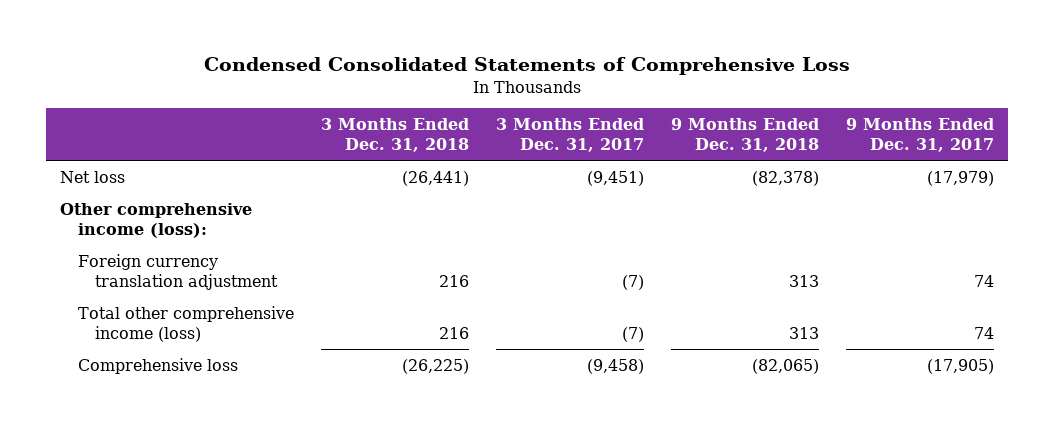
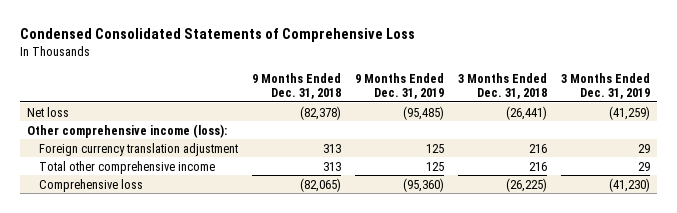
[495,118,644,153] 3 Months Ended Dec. 31, 2017 -> none
[846,118,995,153] 9 Months Ended Dec. 31, 2017 -> none
none -> [355,72,445,100] 9 Months Ended Dec. 31, 2019
none -> [561,72,651,100] 3 Months Ended Dec. 31, 2019
[77,305,294,342] Total other comprehensive income (loss) -> [38,160,215,174] Total other comprehensive income

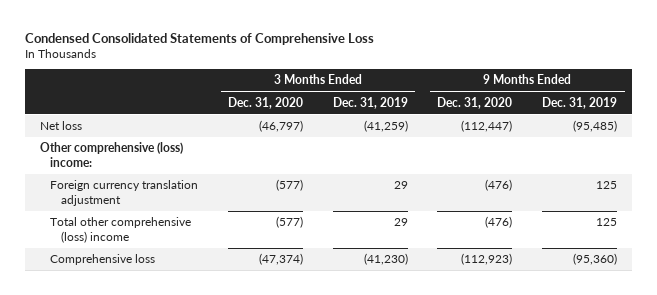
[252,72,342,100] 9 Months Ended Dec. 31, 2018 -> none
[458,72,548,100] 3 Months Ended Dec. 31, 2018 -> none
none -> [227,96,303,109] Dec. 31, 2020
none -> [437,96,513,109] Dec. 31, 2020
[27,123,228,138] Other comprehensive income (loss): -> [39,142,183,167] Other comprehensive (loss) income:
[38,160,215,174] Total other comprehensive income -> [50,217,192,243] Total other comprehensive (loss) income

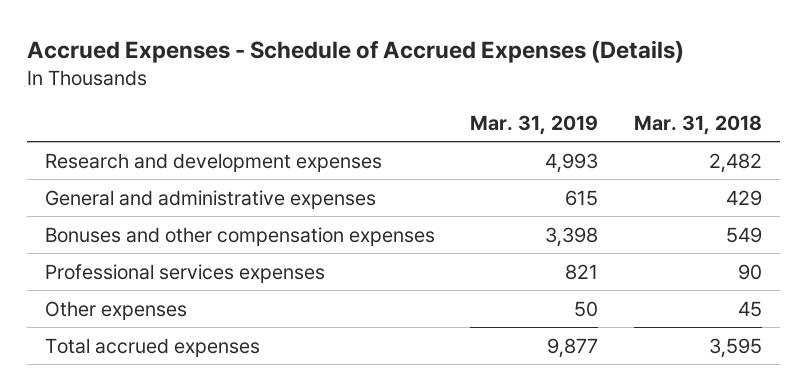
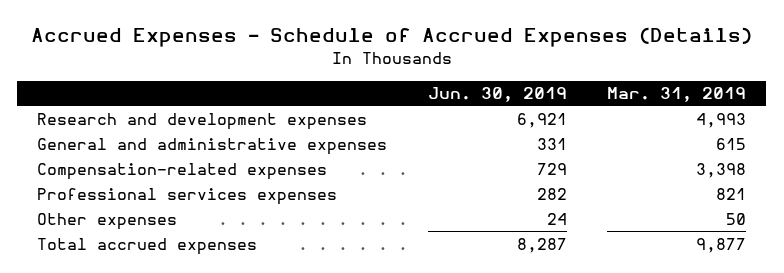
[634,115,763,136] Mar. 31, 2018 -> none
none -> [427,87,567,103] Jun. 30, 2019
[44,226,435,246] Bonuses and other compensation expenses -> [37,162,328,180] Compensation-related expenses

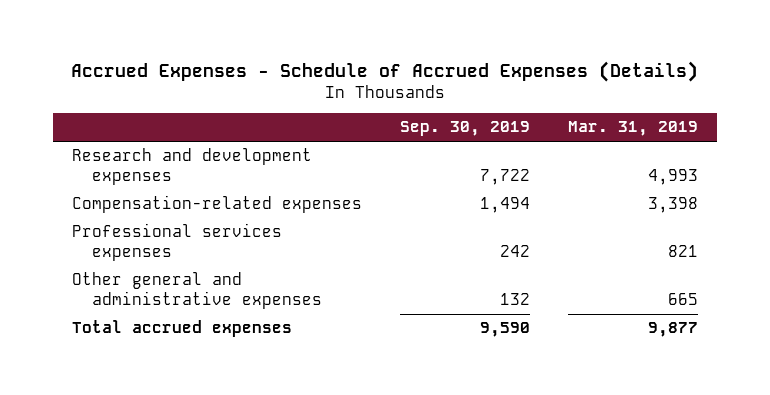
[427,87,567,103] Jun. 30, 2019 -> none
none -> [399,121,530,137] Sep. 30, 2019
[37,137,388,155] General and administrative expenses -> none
[37,212,178,230] Other expenses -> none
none -> [71,272,323,310] Other general and administrative expenses

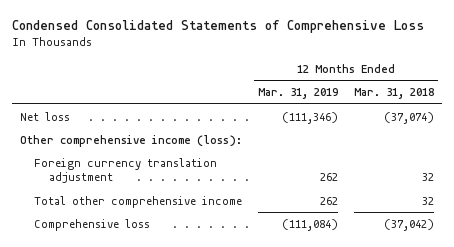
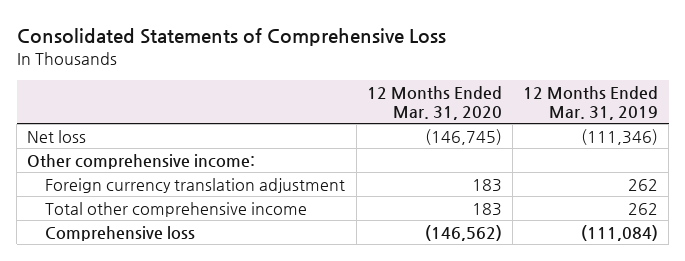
[11,19,424,33] Condensed Consolidated Statements of Comprehensive Loss -> [16,27,446,46] Consolidated Statements of Comprehensive Loss
[353,88,434,100] Mar. 31, 2018 -> none
none -> [366,85,502,120] 12 Months Ended Mar. 31, 2020
[19,134,242,147] Other comprehensive income (loss): -> [27,153,256,169] Other comprehensive income:

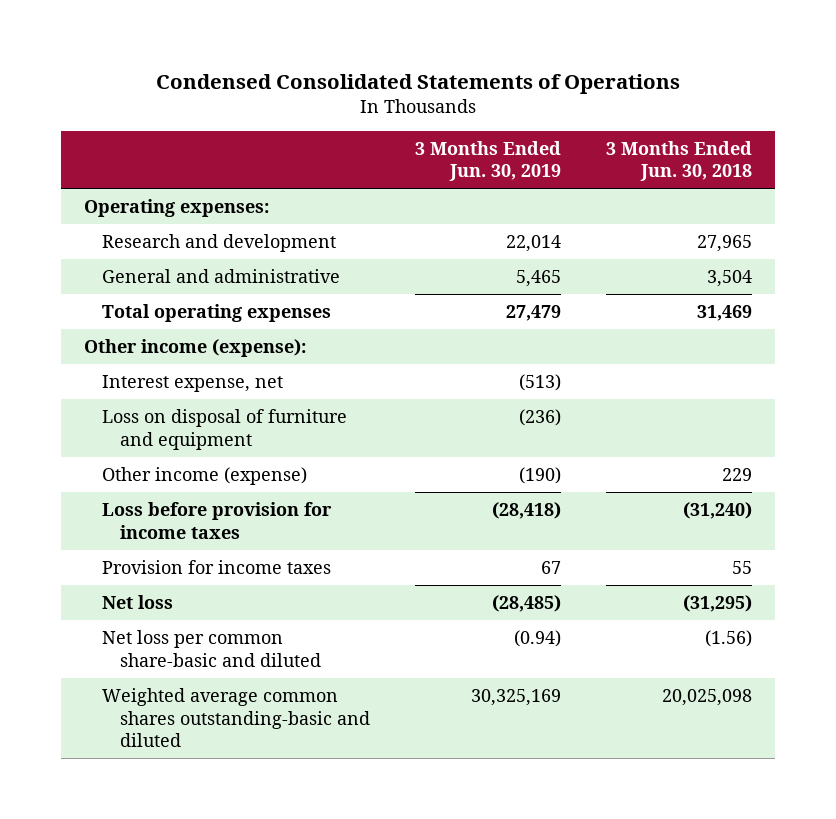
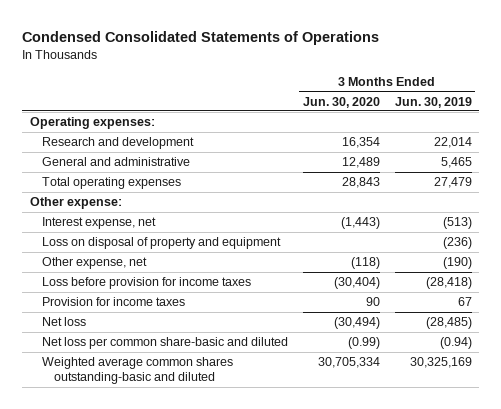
[606,140,753,182] 3 Months Ended Jun. 30, 2018 -> none
none -> [302,96,380,108] Jun. 30, 2020
[83,338,306,357] Other income (expense): -> [29,197,122,210] Other expense:
[102,408,348,450] Loss on disposal of furniture and equipment -> [41,237,281,250] Loss on disposal of property and equipment
[102,466,308,485] Other income (expense) -> [41,257,147,270] Other expense, net

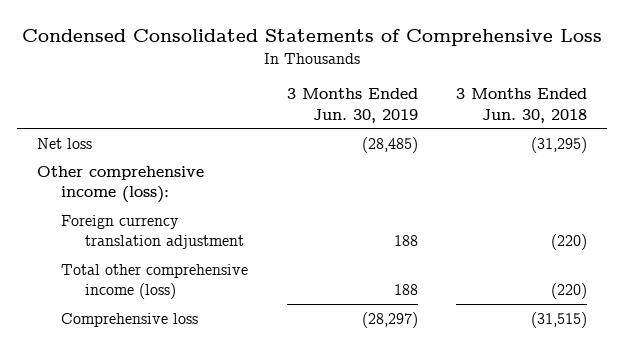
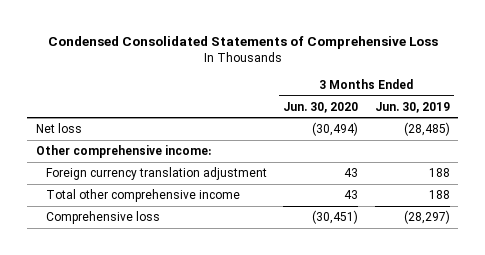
[456,88,588,123] 3 Months Ended Jun. 30, 2018 -> none
none -> [283,101,359,113] Jun. 30, 2020
[36,165,204,204] Other comprehensive income (loss): -> [35,145,211,159] Other comprehensive income:
[61,263,249,300] Total other comprehensive income (loss) -> [45,189,240,203] Total other comprehensive income

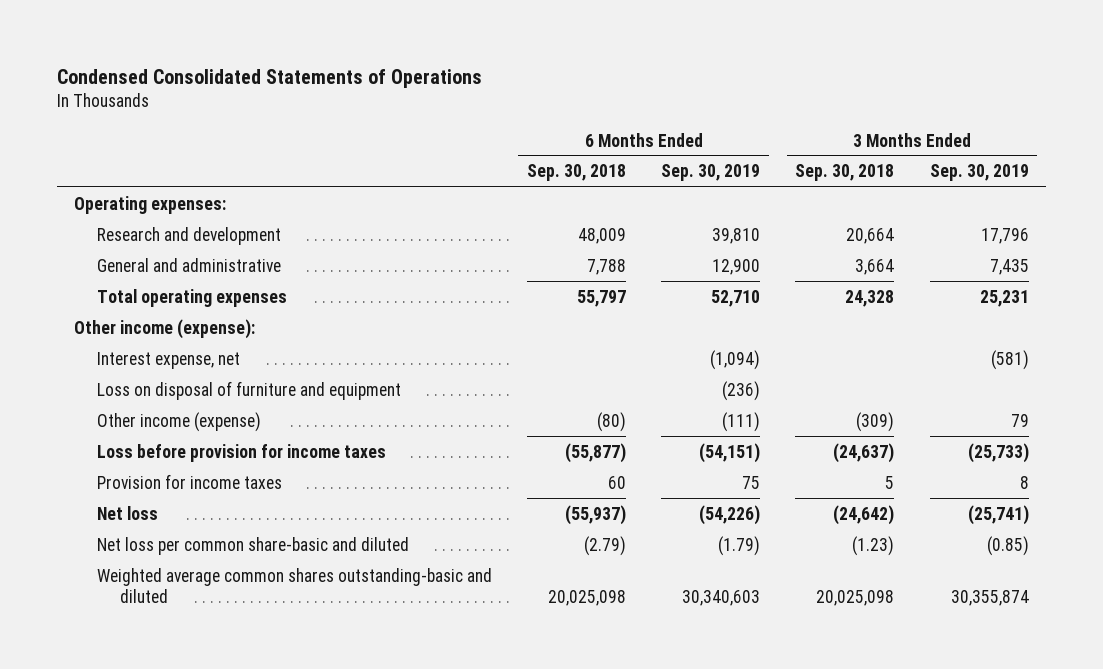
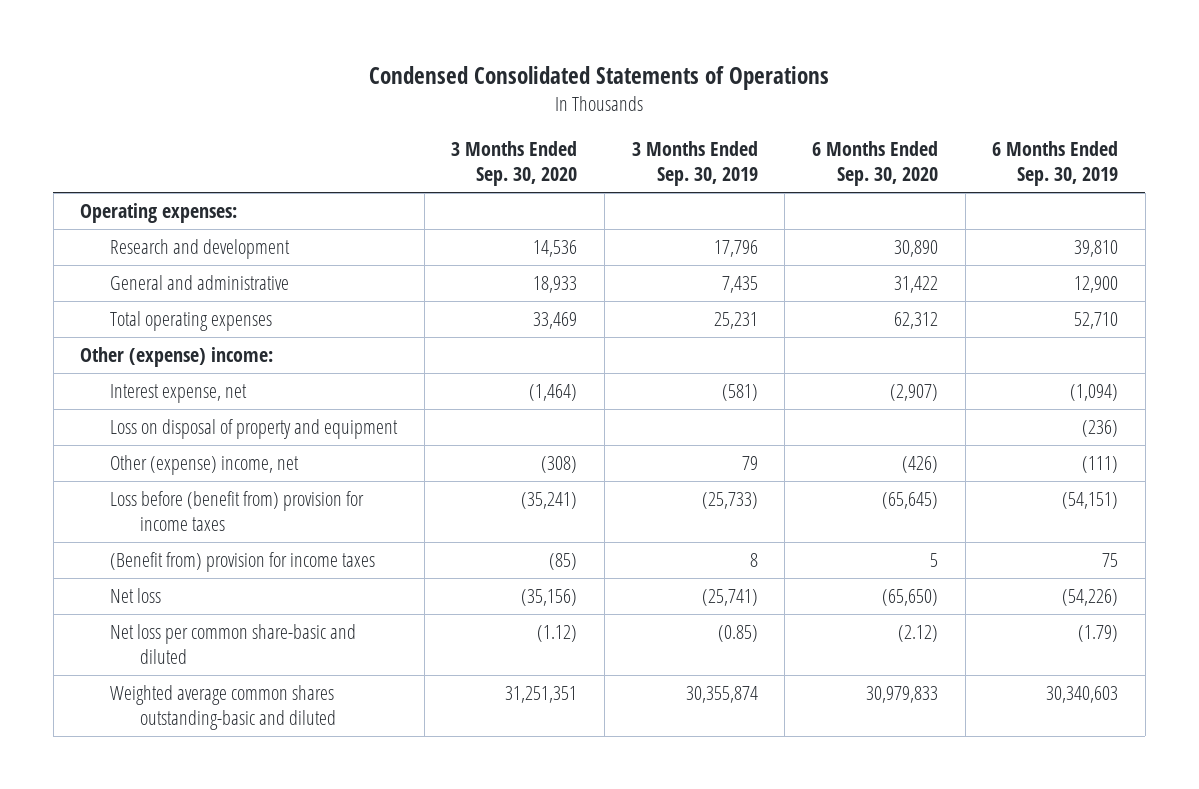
[527,164,627,182] Sep. 30, 2018 -> none
[795,164,895,182] Sep. 30, 2018 -> none
none -> [451,140,578,187] 3 Months Ended Sep. 30, 2020
none -> [812,140,939,187] 6 Months Ended Sep. 30, 2020
[74,318,256,339] Other income (expense): -> [80,346,274,367] Other (expense) income:
[97,380,402,400] Loss on disposal of furniture and equipment -> [110,418,399,439] Loss on disposal of property and equipment
[97,411,262,432] Other income (expense) -> [110,454,300,475] Other (expense) income, net
[97,443,387,462] Loss before provision for income taxes -> [110,490,365,532] Loss before (benefit from) provision for income taxes
[97,473,283,489] Provision for income taxes -> [110,551,376,572] (Benefit from) provision for income taxes

